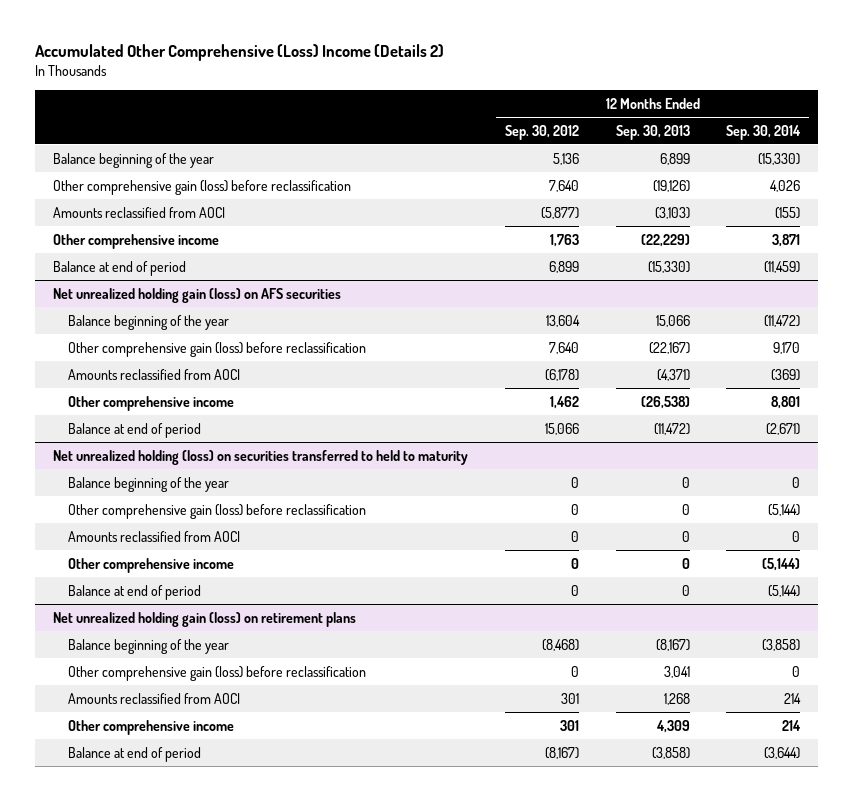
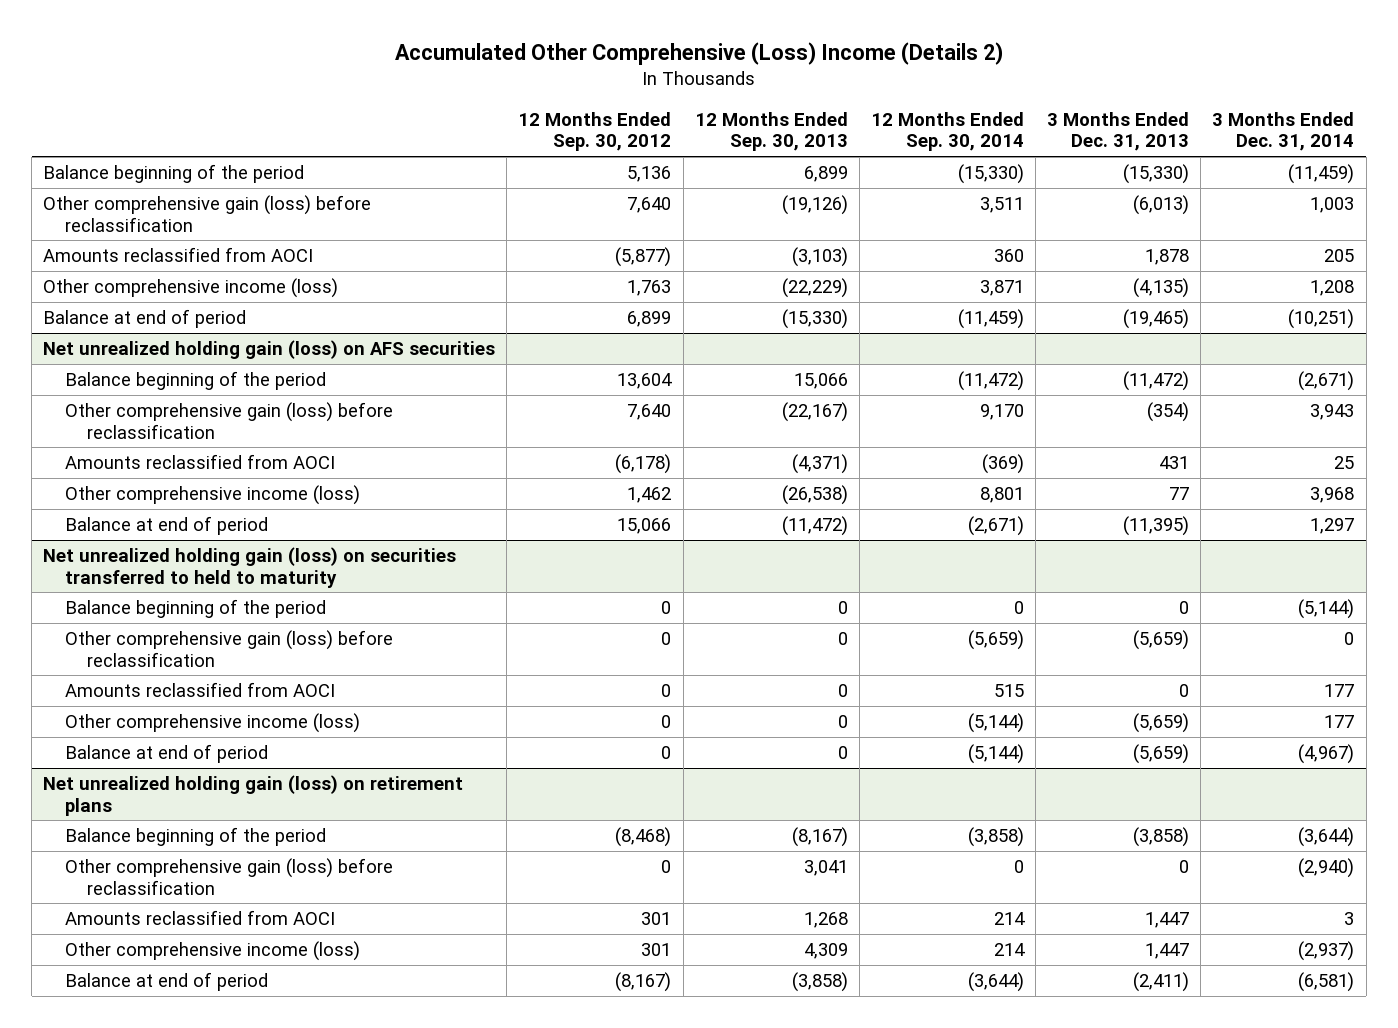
none -> [1047,111,1190,152] 3 Months Ended Dec. 31, 2013
none -> [1212,111,1355,152] 3 Months Ended Dec. 31, 2014
[53,152,215,168] Balance beginning of the year -> [43,163,305,183] Balance beginning of the period
[770,179,801,192] 4,026 -> [979,196,1024,213] 3,511
[775,206,801,219] (155) -> [993,248,1024,262] 360
[53,233,220,249] Other comprehensive income -> [43,277,339,298] Other comprehensive income (loss)
[68,314,230,330] Balance beginning of the year -> [65,370,327,390] Balance beginning of the period
[68,395,235,411] Other comprehensive income -> [65,484,361,505] Other comprehensive income (loss)
[53,449,469,465] Net unrealized holding (loss) on securities transferred to held to maturity -> [43,546,457,588] Net unrealized holding gain (loss) on securities transferred to held to maturity
[68,476,230,492] Balance beginning of the year -> [65,598,327,618] Balance beginning of the period
[768,503,801,516] (5,144) -> [967,629,1024,650] (5,659)
[792,530,801,542] 0 -> [993,683,1024,697] 515
[68,557,235,573] Other comprehensive income -> [65,712,361,733] Other comprehensive income (loss)
[68,638,230,654] Balance beginning of the year -> [65,826,327,846] Balance beginning of the period
[68,719,235,735] Other comprehensive income -> [65,940,361,961] Other comprehensive income (loss)

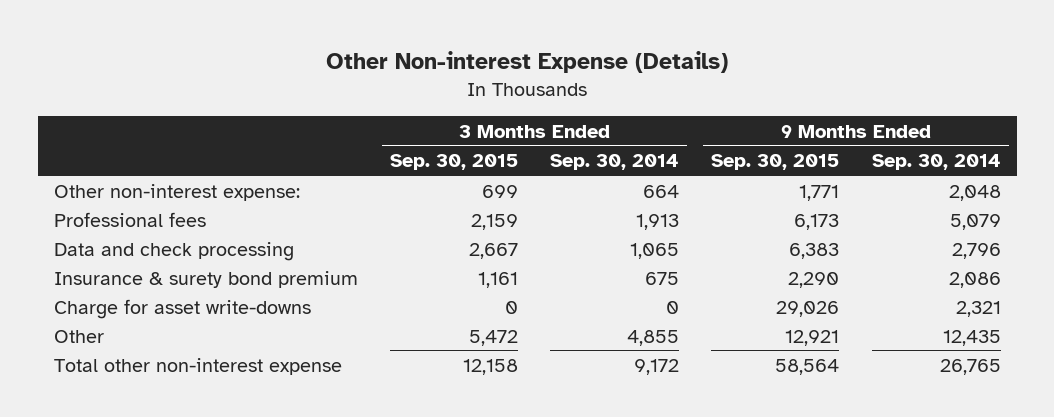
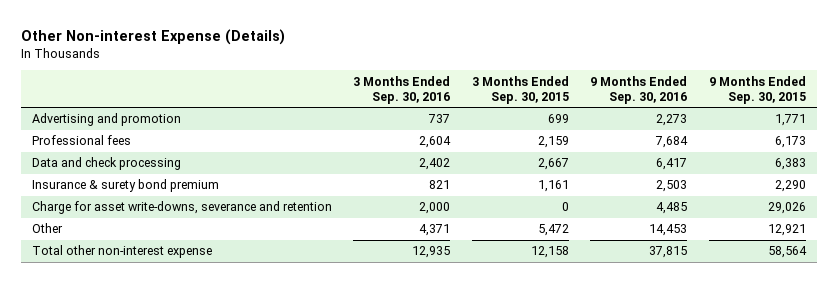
[550,154,680,171] Sep. 30, 2014 -> none
[871,154,1001,171] Sep. 30, 2014 -> none
none -> [353,75,451,105] 3 Months Ended Sep. 30, 2016
none -> [590,75,688,105] 9 Months Ended Sep. 30, 2016
[53,183,300,201] Other non-interest expense: -> [31,113,181,127] Advertising and promotion
[53,298,311,319] Charge for asset write-downs -> [31,201,332,215] Charge for asset write-downs, severance and retention

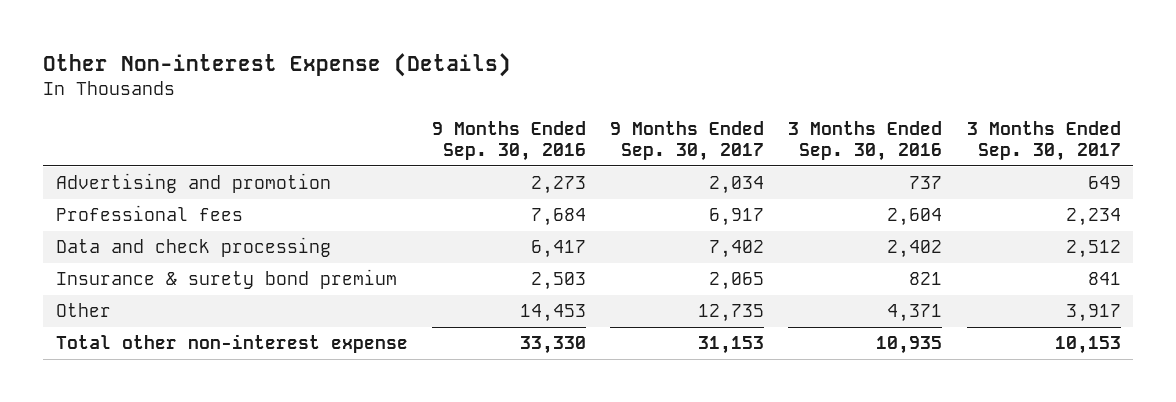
[471,75,569,105] 3 Months Ended Sep. 30, 2015 -> none
[708,75,806,105] 9 Months Ended Sep. 30, 2015 -> none
none -> [610,120,765,162] 9 Months Ended Sep. 30, 2017
none -> [966,120,1121,162] 3 Months Ended Sep. 30, 2017
[31,201,332,215] Charge for asset write-downs, severance and retention -> none
[412,246,451,259] 12,935 -> [876,336,943,355] 10,935
[649,246,688,259] 37,815 -> [519,336,586,355] 33,330

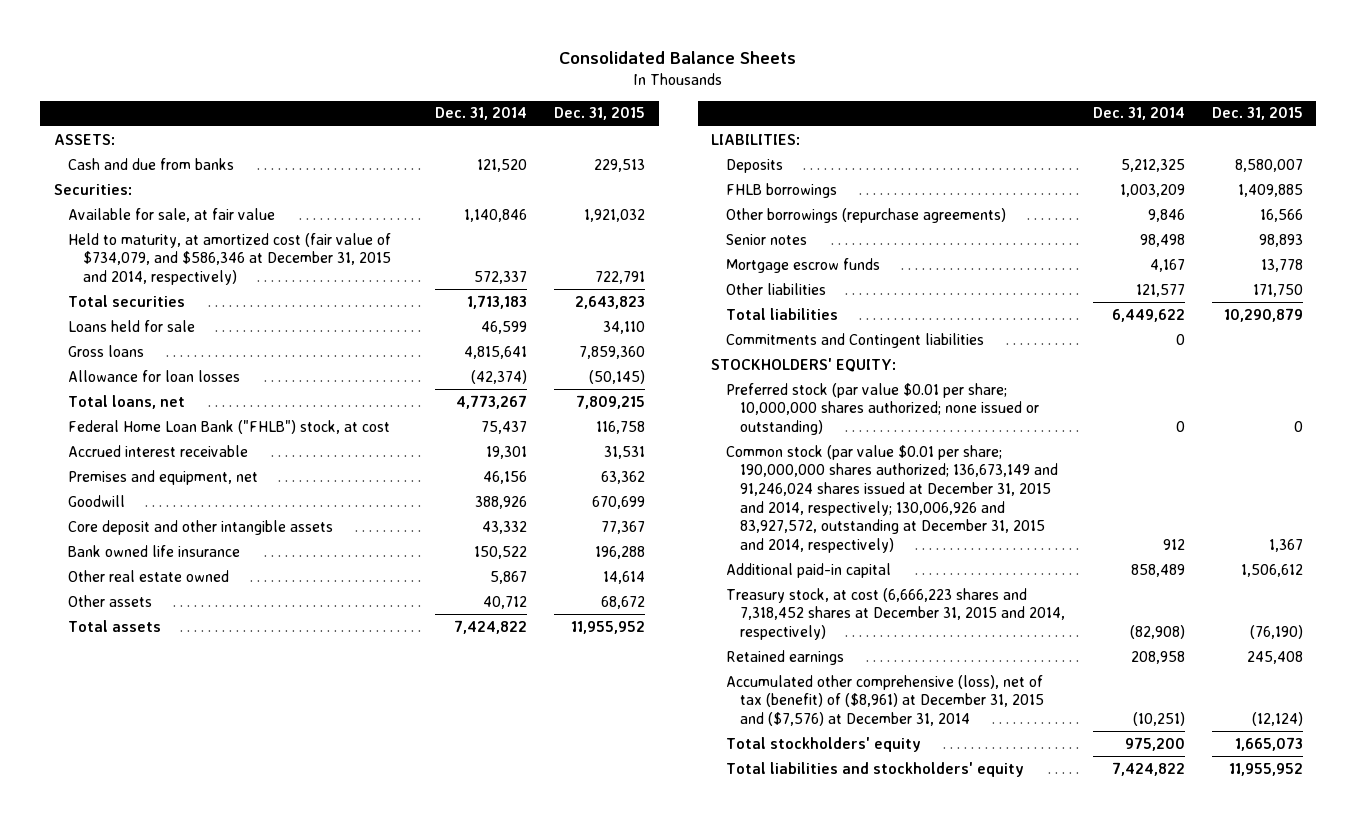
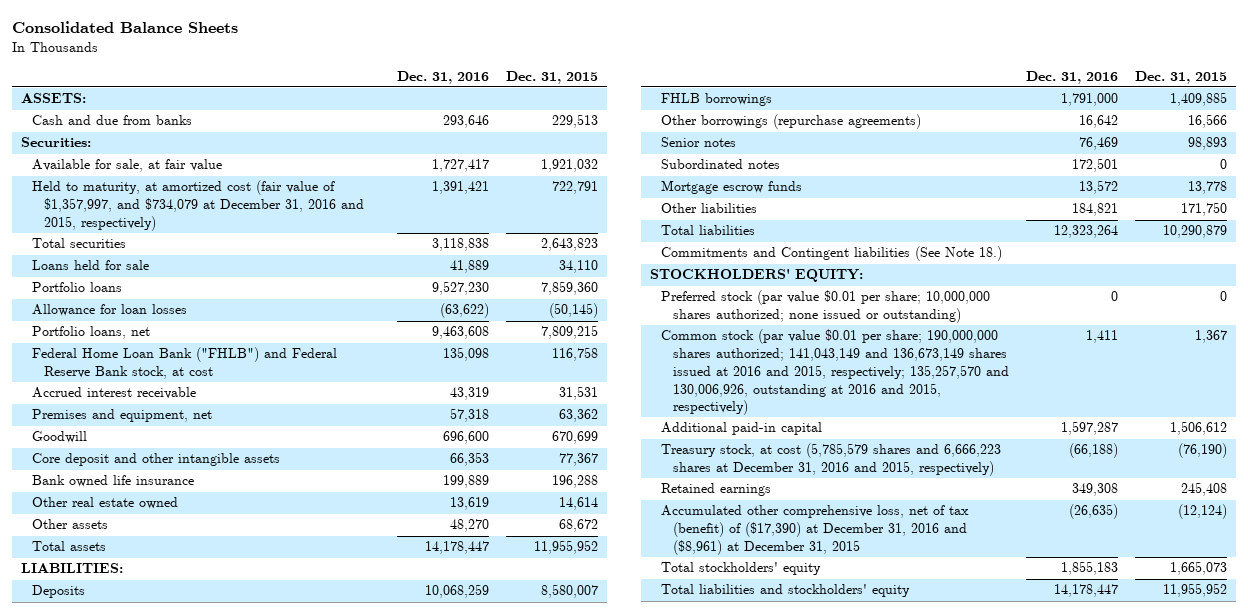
[435,107,528,121] Dec. 31, 2014 -> none
none -> [397,70,490,84] Dec. 31, 2016
[68,232,392,286] Held to maturity, at amortized cost (fair value of $734,079, and $586,346 at December 31, 2015 and 2014, respectively) -> [32,180,364,231] Held to maturity, at amortized cost (fair value of $1,357,997, and $734,079 at December 31, 2016 and 2015, respectively)
[68,344,145,357] Gross loans -> [32,282,123,293] Portfolio loans
[68,394,186,409] Total loans, net -> [32,326,151,340] Portfolio loans, net
[68,419,391,434] Federal Home Loan Bank ("FHLB") stock, at cost -> [32,347,338,380] Federal Home Loan Bank ("FHLB") and Federal Reserve Bank stock, at cost
none -> [661,159,781,170] Subordinated notes
[725,332,984,348] Commitments and Contingent liabilities -> [661,246,1003,262] Commitments and Contingent liabilities (See Note 18.)
[725,444,1059,554] Common stock (par value $0.01 per share; 190,000,000 shares authorized; 136,673,149 and 91,246,024 shares issued at December 31, 2015 and 2014, respectively; 130,006,926 and 83,927,572, outstanding at December 31, 2015 and 2014, respectively) -> [661,329,1009,416] Common stock (par value $0.01 per share; 190,000,000 shares authorized; 141,043,149 and 136,673,149 shares issued at 2016 and 2015, respectively; 135,257,570 and 130,006,926, outstanding at 2016 and 2015, respectively)
[725,587,1066,641] Treasury stock, at cost (6,666,223 shares and 7,318,452 shares at December 31, 2015 and 2014, respectively) -> [661,443,1002,477] Treasury stock, at cost (5,785,579 shares and 6,666,223 shares at December 31, 2016 and 2015, respectively)
[725,674,1045,727] Accumulated other comprehensive (loss), net of tax (benefit) of ($8,961) at December 31, 2015 and ($7,576) at December 31, 2014 -> [661,505,970,555] Accumulated other comprehensive loss, net of tax (benefit) of ($17,390) at December 31, 2016 and ($8,961) at December 31, 2015

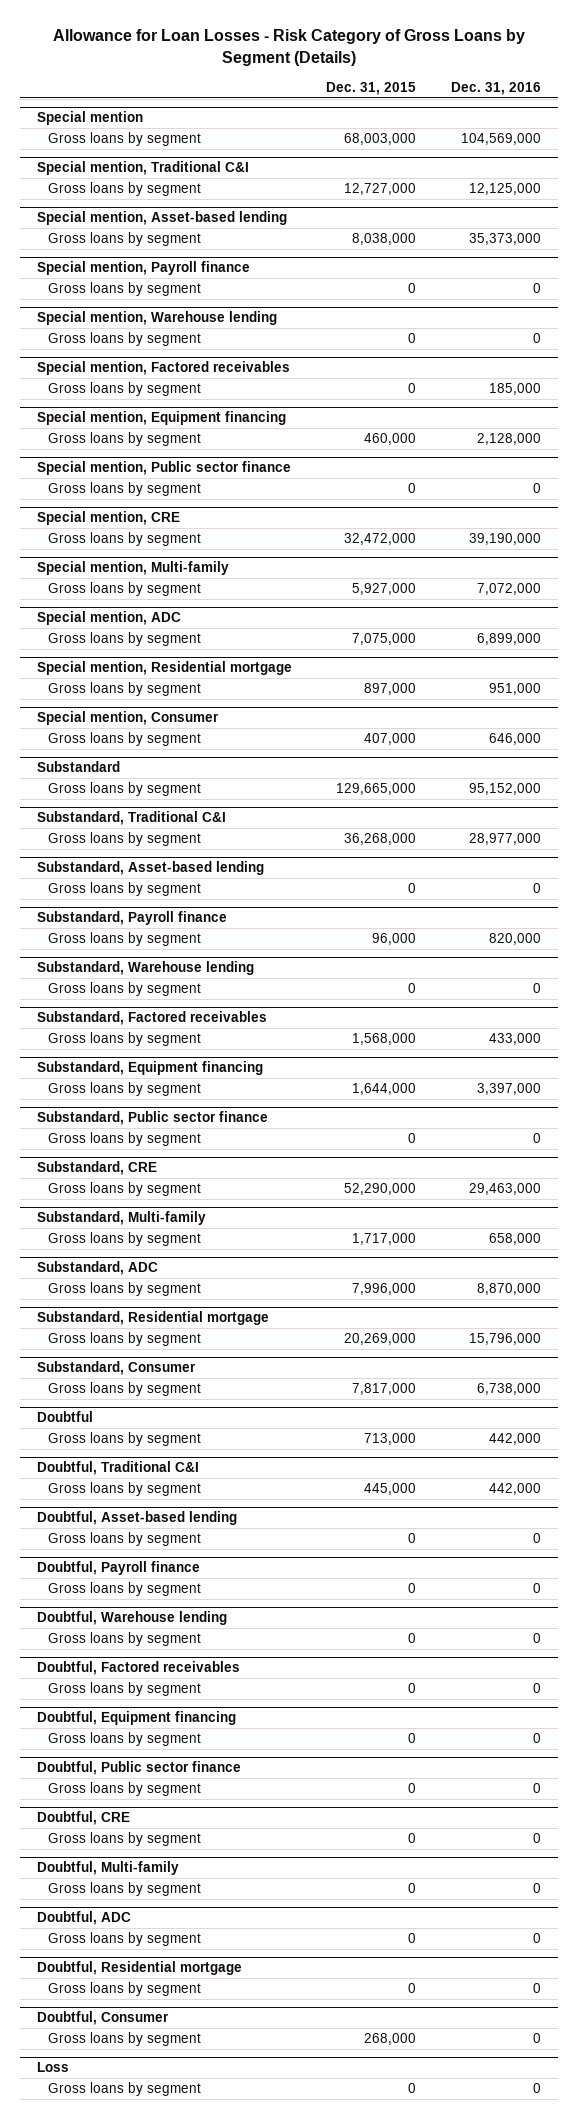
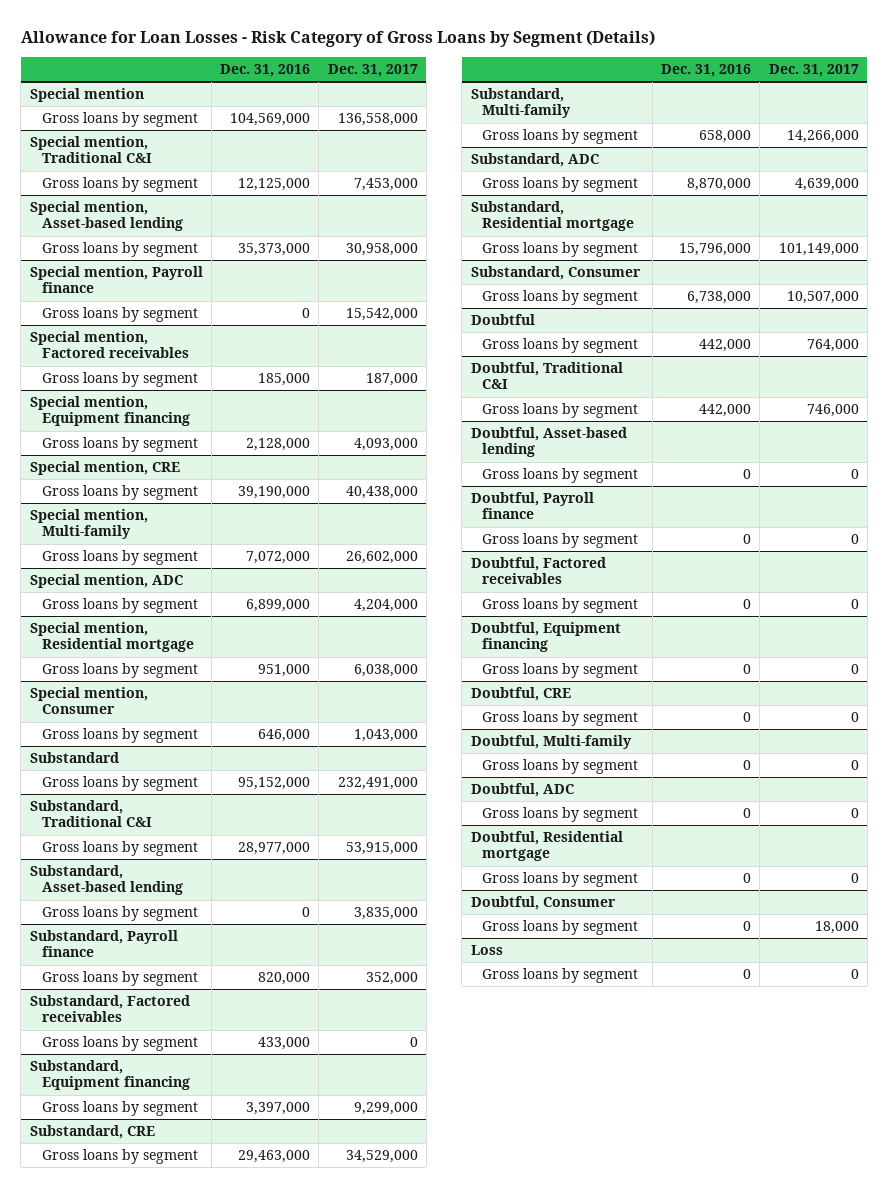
[326,81,417,95] Dec. 31, 2015 -> none
none -> [327,64,418,78] Dec. 31, 2017
[37,311,278,326] Special mention, Warehouse lending -> none
[48,332,202,347] Gross loans by segment -> none
[37,461,292,476] Special mention, Public sector finance -> none
[48,482,202,497] Gross loans by segment -> none
[37,961,255,976] Substandard, Warehouse lending -> none
[48,982,202,997] Gross loans by segment -> none
[37,1111,269,1126] Substandard, Public sector finance -> none
[48,1132,202,1147] Gross loans by segment -> none
[37,1611,228,1626] Doubtful, Warehouse lending -> none
[48,1632,202,1647] Gross loans by segment -> none
[37,1761,242,1776] Doubtful, Public sector finance -> none
[48,1782,202,1797] Gross loans by segment -> none

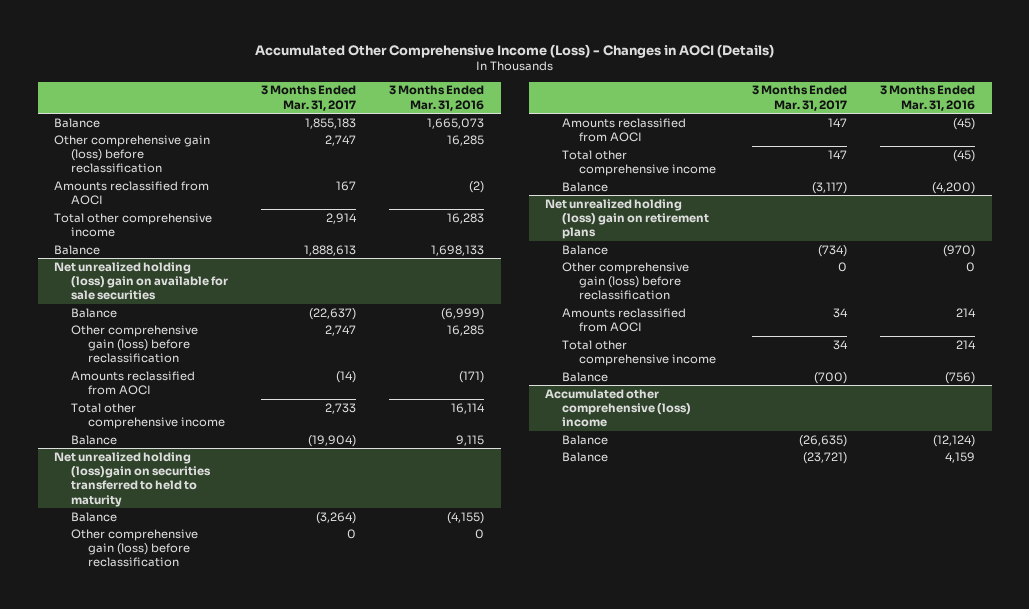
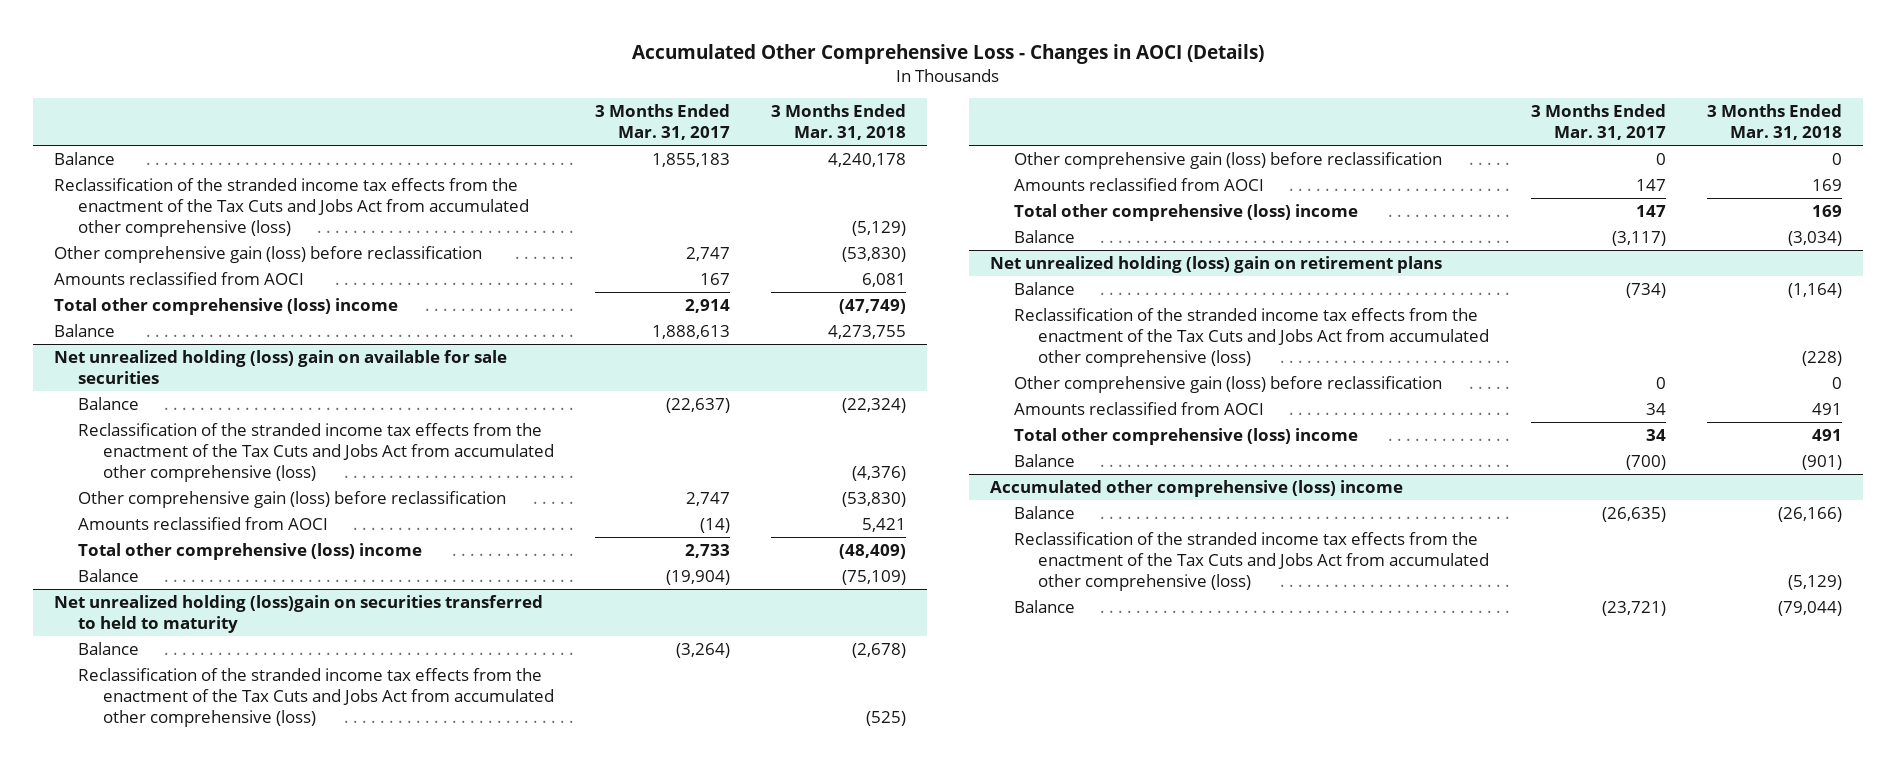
[254,44,774,59] Accumulated Other Comprehensive Income (Loss) - Changes in AOCI (Details) -> [631,43,1264,64] Accumulated Other Comprehensive Loss - Changes in AOCI (Details)
[389,85,485,111] 3 Months Ended Mar. 31, 2016 -> none
none -> [771,104,907,141] 3 Months Ended Mar. 31, 2018
none -> [53,177,530,237] Reclassification of the stranded income tax effects from the enactment of the Tax Cuts and Jobs Act from accumulated other comprehensive (loss)
[54,212,213,238] Total other comprehensive income -> [53,297,398,315] Total other comprehensive (loss) income
none -> [78,422,554,482] Reclassification of the stranded income tax effects from the enactment of the Tax Cuts and Jobs Act from accumulated other comprehensive (loss)
[70,402,225,430] Total other comprehensive income -> [78,542,423,560] Total other comprehensive (loss) income
none -> [78,667,554,727] Reclassification of the stranded income tax effects from the enactment of the Tax Cuts and Jobs Act from accumulated other comprehensive (loss)
[562,149,717,177] Total other comprehensive income -> [1013,203,1358,221] Total other comprehensive (loss) income
none -> [1013,307,1490,367] Reclassification of the stranded income tax effects from the enactment of the Tax Cuts and Jobs Act from accumulated other comprehensive (loss)
[562,339,717,367] Total other comprehensive income -> [1013,427,1358,445] Total other comprehensive (loss) income
none -> [1013,531,1490,591] Reclassification of the stranded income tax effects from the enactment of the Tax Cuts and Jobs Act from accumulated other comprehensive (loss)

